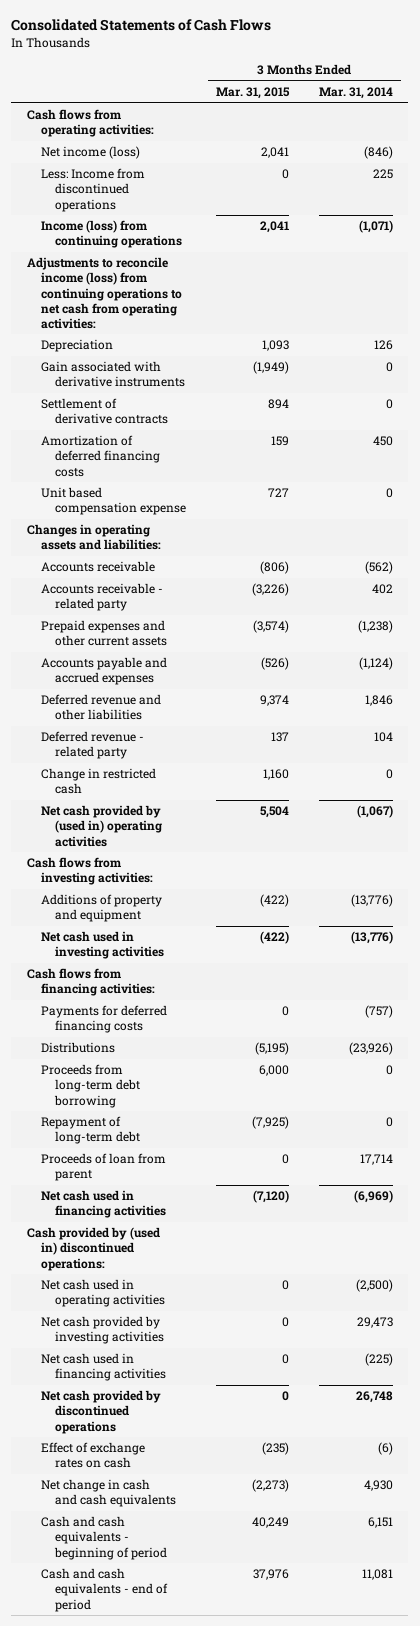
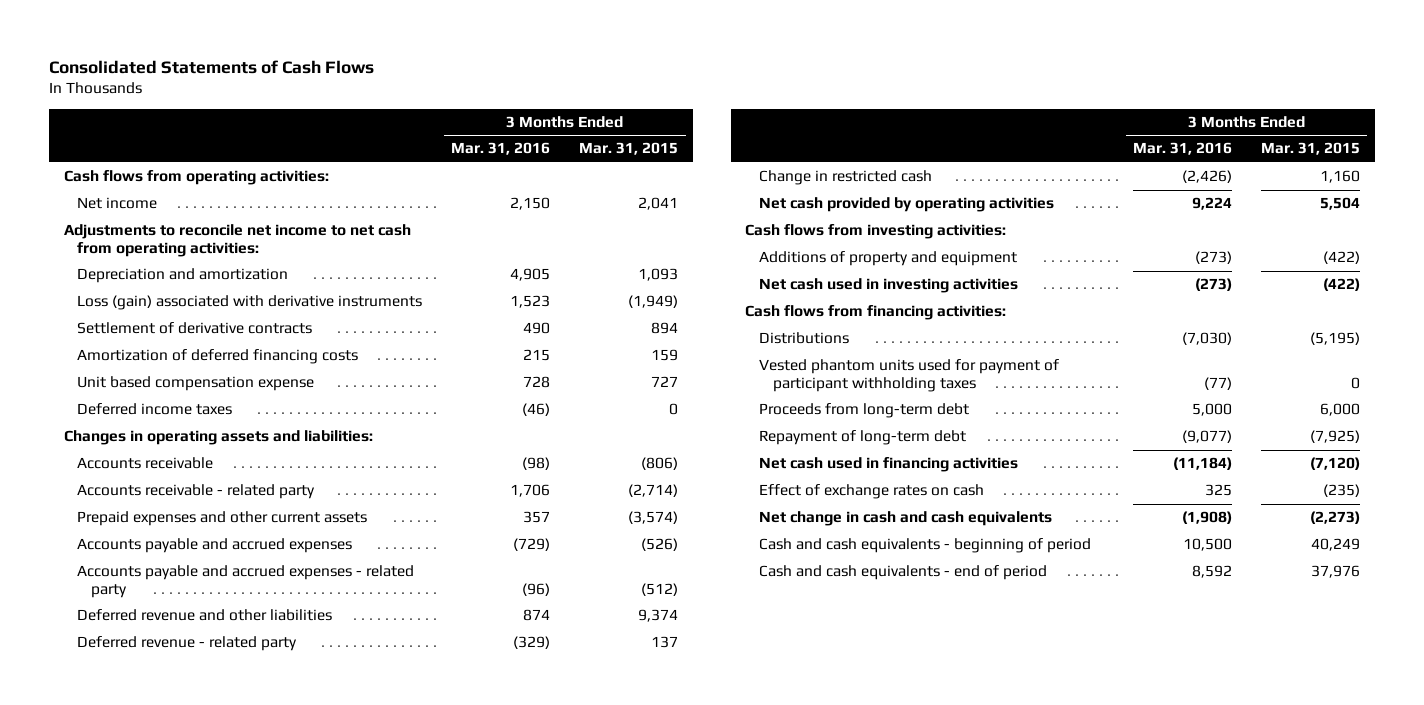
[319,87,394,100] Mar. 31, 2014 -> none
none -> [451,142,551,156] Mar. 31, 2016
[40,168,145,212] Less: Income from discontinued operations -> none
[40,220,182,249] Income (loss) from continuing operations -> none
[40,146,140,160] Net income (loss) -> [77,197,158,210] Net income
[26,257,182,329] Adjustments to reconcile income (loss) from continuing operations to net cash from operating activities: -> [63,224,411,257] Adjustments to reconcile net income to net cash from operating activities:
[40,339,113,353] Depreciation -> [77,268,289,284] Depreciation and amortization
[40,361,185,388] Gain associated with derivative instruments -> [77,295,423,311] Loss (gain) associated with derivative instruments
none -> [77,403,233,416] Deferred income taxes
[251,583,289,597] (3,226) -> [628,484,679,498] (2,714)
none -> [77,565,415,598] Accounts payable and accrued expenses - related party
[40,805,162,847] Net cash provided by (used in) operating activities -> [759,197,1055,213] Net cash provided by operating activities
[40,1005,167,1034] Payments for deferred financing costs -> none
none -> [759,359,1060,392] Vested phantom units used for payment of participant withholding taxes
[40,1064,140,1108] Proceeds from long-term debt borrowing -> [759,403,970,419] Proceeds from long-term debt
[40,1153,166,1182] Proceeds of loan from parent -> none
[26,1227,160,1271] Cash provided by (used in) discontinued operations: -> none
[40,1279,165,1308] Net cash used in operating activities -> none
[40,1316,164,1345] Net cash provided by investing activities -> none
[40,1353,166,1382] Net cash used in financing activities -> none
[40,1390,161,1434] Net cash provided by discontinued operations -> none

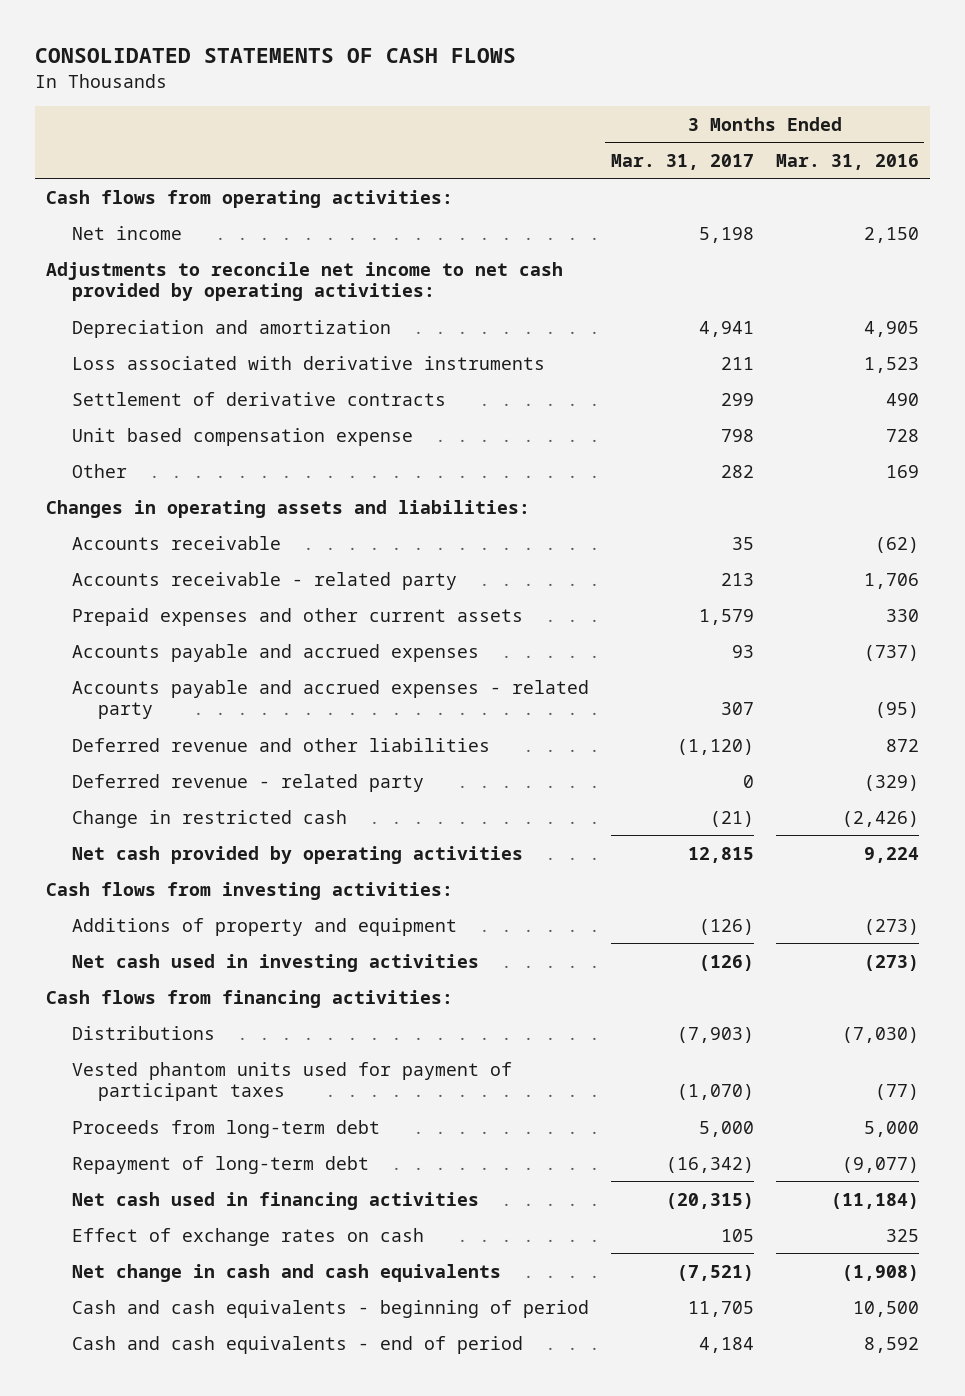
[49,59,375,74] Consolidated Statements of Cash Flows -> [35,48,517,64] CONSOLIDATED STATEMENTS OF CASH FLOWS
[579,142,679,156] Mar. 31, 2015 -> none
none -> [610,153,754,170] Mar. 31, 2017
[63,224,411,257] Adjustments to reconcile net income to net cash from operating activities: -> [45,261,563,302] Adjustments to reconcile net income to net cash provided by operating activities:
[77,295,423,311] Loss (gain) associated with derivative instruments -> [72,355,546,370] Loss associated with derivative instruments
[77,349,359,365] Amortization of deferred financing costs -> none
[77,403,233,416] Deferred income taxes -> none
none -> [72,463,128,478] Other
[522,457,551,471] (98) -> [874,536,919,553] (62)
[523,511,551,524] 357 -> [885,608,919,622] 330
[513,538,551,552] (729) -> [863,644,919,661] (737)
[522,582,551,596] (96) -> [874,702,919,719] (95)
[523,609,551,622] 874 -> [885,738,919,752] 872
[759,359,1060,392] Vested phantom units used for payment of participant withholding taxes -> [72,1061,513,1102] Vested phantom units used for payment of participant taxes

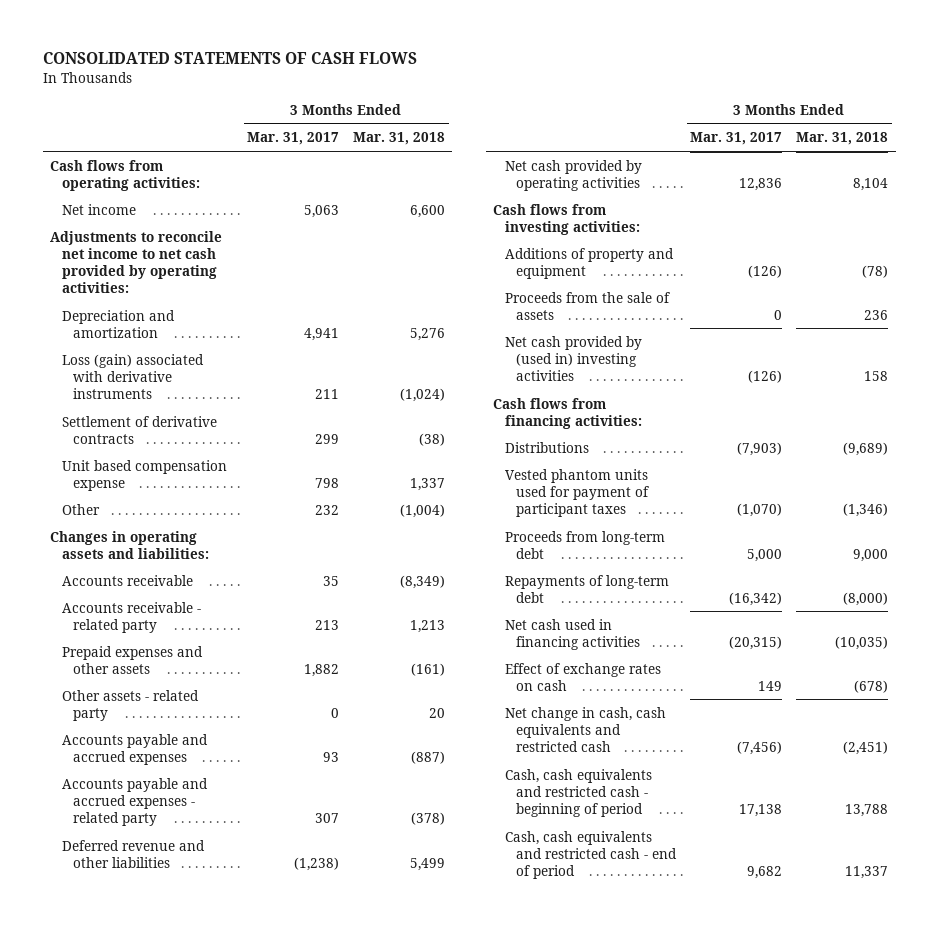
[775,153,919,170] Mar. 31, 2016 -> none
none -> [353,132,446,146] Mar. 31, 2018
[698,226,754,243] 5,198 -> [304,204,340,218] 5,063
[72,355,546,370] Loss associated with derivative instruments -> [61,353,204,399] Loss (gain) associated with derivative instruments
[720,464,754,478] 282 -> [315,504,340,515] 232
[72,607,524,626] Prepaid expenses and other current assets -> [61,645,203,674] Prepaid expenses and other assets
[698,608,754,625] 1,579 -> [304,663,340,677] 1,882
none -> [61,689,199,721] Other assets - related party
[72,773,425,792] Deferred revenue - related party -> none
[72,809,348,828] Change in restricted cash -> none
[676,738,754,755] (1,120) -> [294,856,340,871] (1,238)
[687,846,754,863] 12,815 -> [739,177,783,191] 12,836
none -> [504,291,670,320] Proceeds from the sale of assets
[72,953,480,972] Net cash used in investing activities -> [504,335,642,381] Net cash provided by (used in) investing activities
[72,1155,370,1174] Repayment of long-term debt -> [504,574,669,603] Repayments of long-term debt
[720,1228,754,1242] 105 -> [758,680,783,691] 149
[72,1263,502,1282] Net change in cash and cash equivalents -> [504,706,666,752] Net change in cash, cash equivalents and restricted cash
[676,1264,754,1281] (7,521) -> [737,740,783,755] (7,456)
[72,1299,590,1318] Cash and cash equivalents - beginning of period -> [504,768,652,817] Cash, cash equivalents and restricted cash - beginning of period
[687,1300,754,1317] 11,705 -> [739,803,783,817] 17,138
[72,1335,524,1354] Cash and cash equivalents - end of period -> [504,830,678,879] Cash, cash equivalents and restricted cash - end of period
[698,1336,754,1353] 4,184 -> [747,865,783,879] 9,682

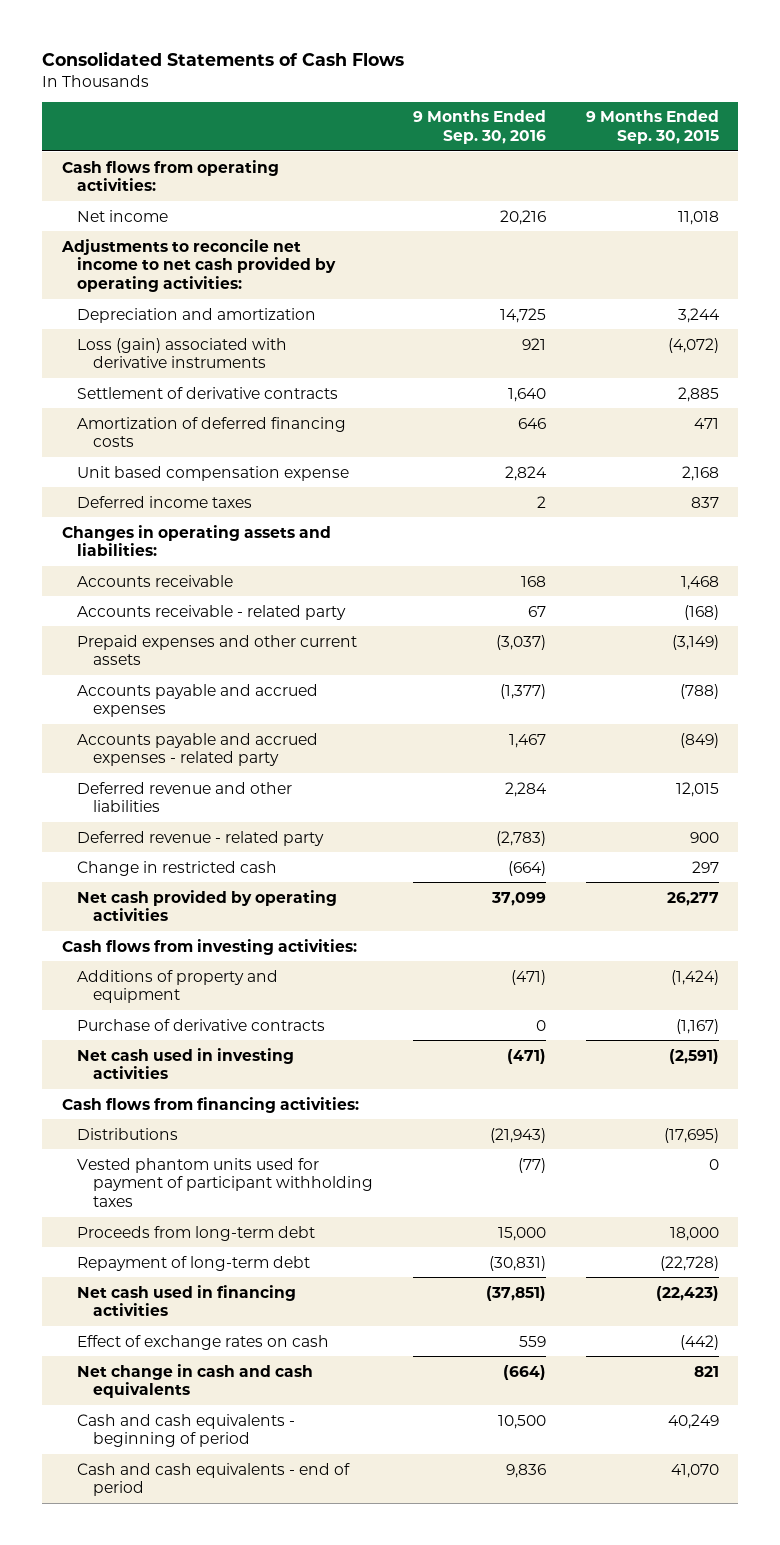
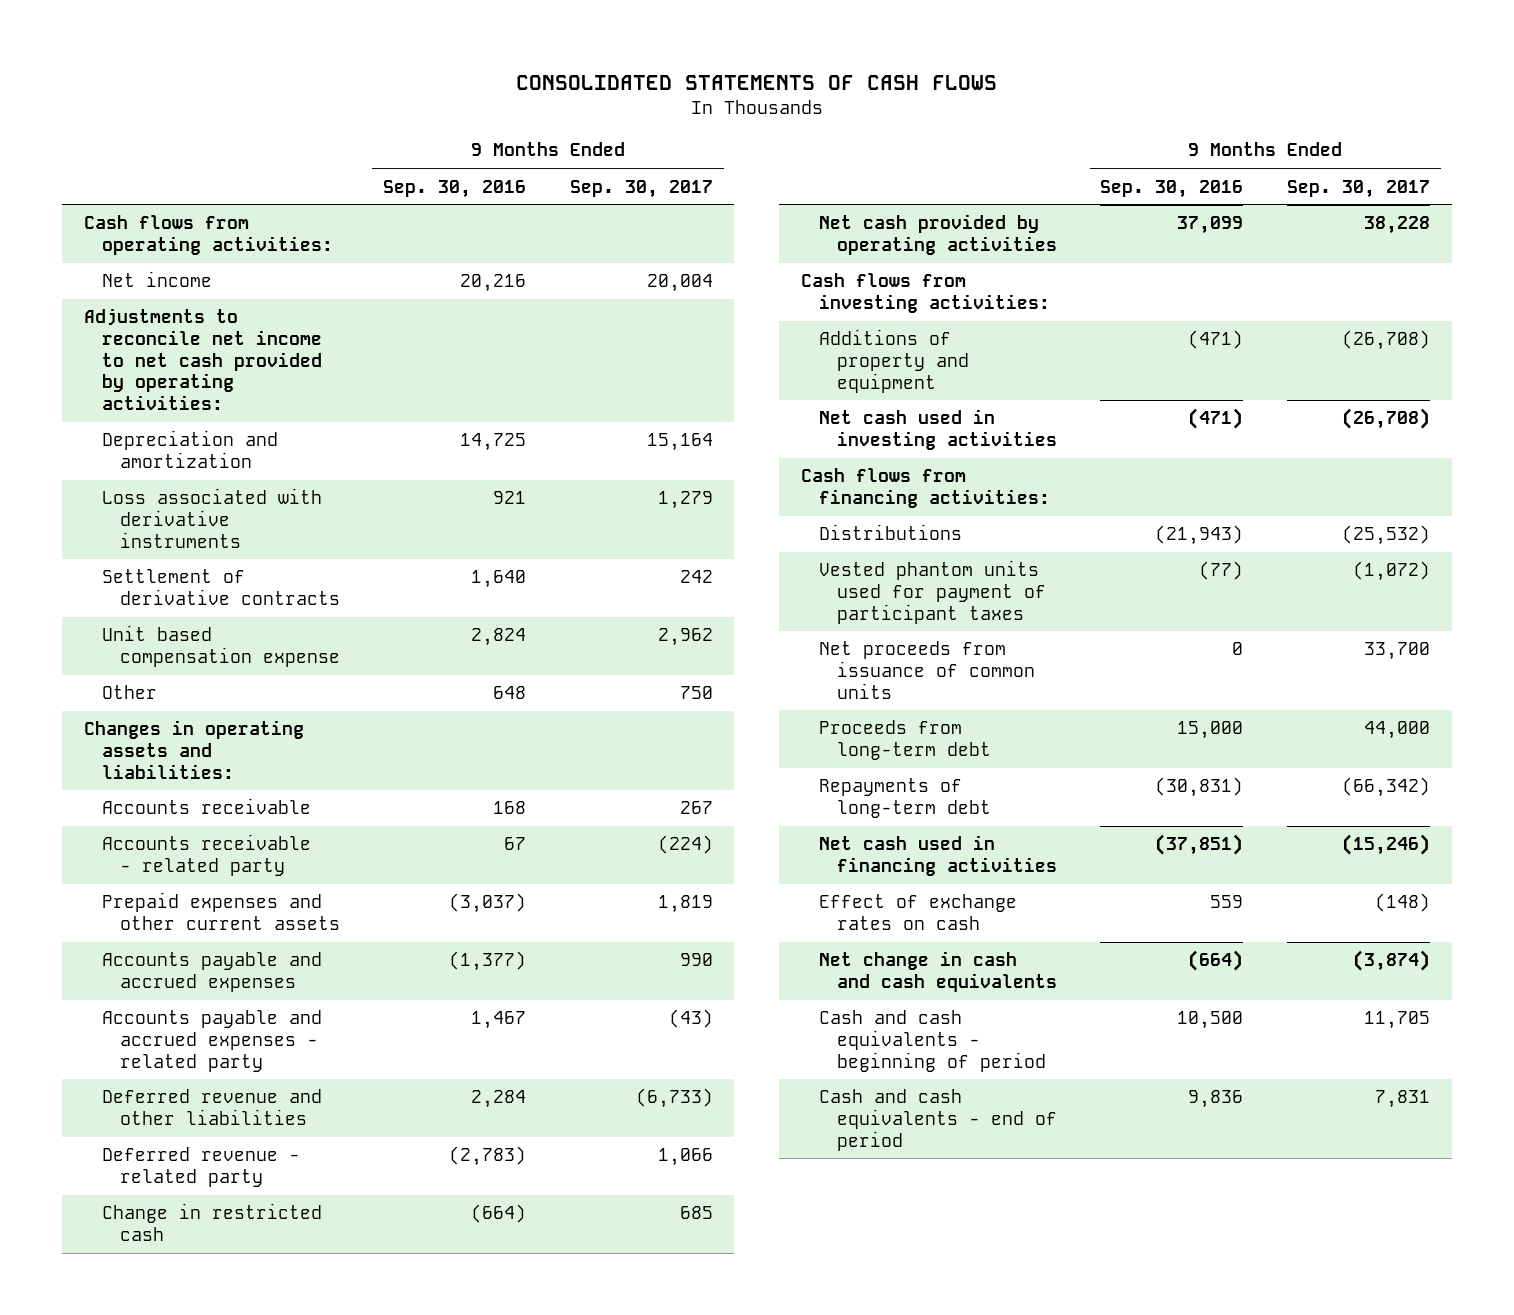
[41,50,404,66] Consolidated Statements of Cash Flows -> [515,74,997,90] CONSOLIDATED STATEMENTS OF CASH FLOWS
[585,110,719,145] 9 Months Ended Sep. 30, 2015 -> none
none -> [569,179,713,198] Sep. 30, 2017
[77,337,288,369] Loss (gain) associated with derivative instruments -> [101,488,322,548] Loss associated with derivative instruments
[77,416,347,448] Amortization of deferred financing costs -> none
[77,495,253,508] Deferred income taxes -> none
none -> [101,685,157,700] Other
[77,1018,326,1031] Purchase of derivative contracts -> none
[77,1157,374,1207] Vested phantom units used for payment of participant withholding taxes -> [819,560,1046,624] Vested phantom units used for payment of participant taxes
none -> [819,641,1035,699] Net proceeds from issuance of common units
[77,1255,311,1271] Repayment of long-term debt -> [819,778,991,818] Repayments of long-term debt

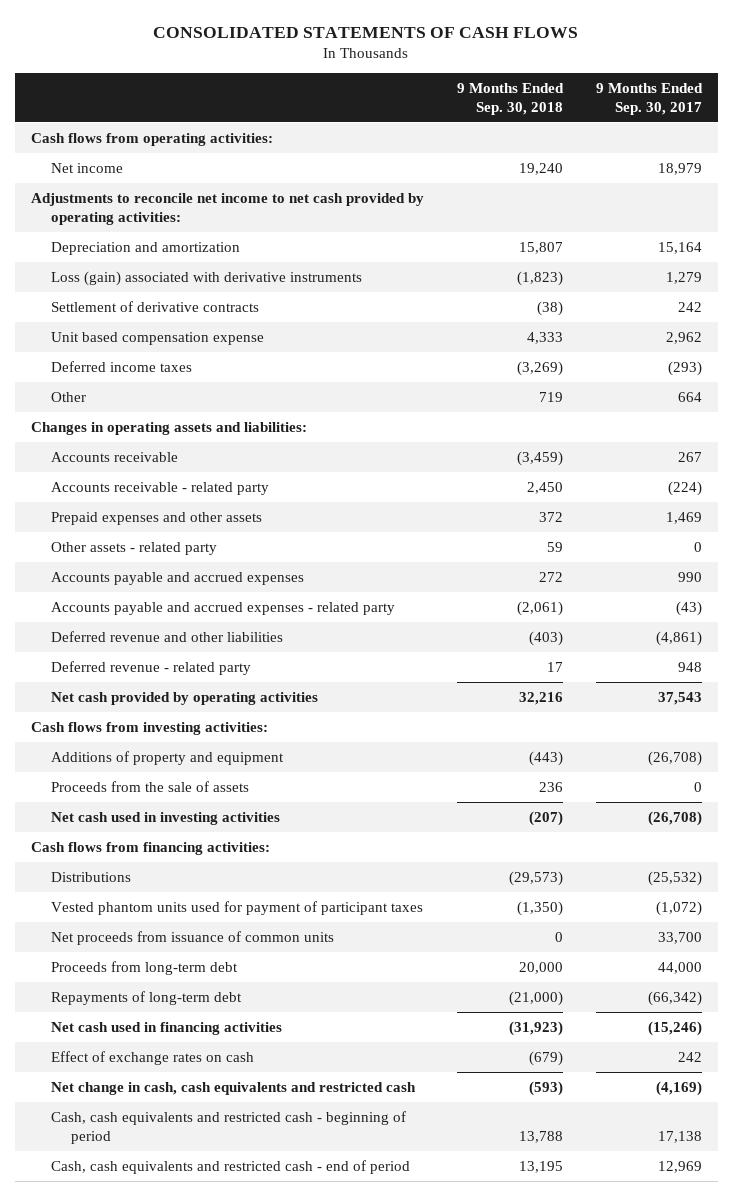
[383,179,527,198] Sep. 30, 2016 -> none
none -> [456,83,564,115] 9 Months Ended Sep. 30, 2018
[646,274,713,293] 20,004 -> [657,162,702,175] 18,979
[101,488,322,548] Loss associated with derivative instruments -> [50,270,362,286] Loss (gain) associated with derivative instruments
none -> [50,360,192,372] Deferred income taxes
[679,686,713,700] 750 -> [677,391,702,402] 664
[101,892,340,930] Prepaid expenses and other current assets -> [50,511,262,525] Prepaid expenses and other assets
[657,895,713,914] 1,819 -> [665,511,702,524] 1,469
none -> [50,541,217,555] Other assets - related party
[101,1203,322,1241] Change in restricted cash -> none
[635,1088,713,1109] (6,733) -> [655,630,702,646] (4,861)
[657,1148,713,1167] 1,066 -> [677,661,702,672] 948
[1363,216,1430,235] 38,228 -> [657,691,702,705] 37,543
none -> [50,780,249,792] Proceeds from the sale of assets
[1374,893,1430,913] (148) -> [677,1051,702,1062] 242
[819,951,1057,992] Net change in cash and cash equivalents -> [50,1081,416,1095] Net change in cash, cash equivalents and restricted cash
[1352,950,1430,972] (3,874) -> [655,1080,702,1096] (4,169)
[819,1010,1046,1072] Cash and cash equivalents - beginning of period -> [50,1110,406,1144] Cash, cash equivalents and restricted cash - beginning of period
[1363,1011,1430,1030] 11,705 -> [657,1130,702,1143] 17,138
[819,1089,1057,1151] Cash and cash equivalents - end of period -> [50,1159,410,1174] Cash, cash equivalents and restricted cash - end of period
[1374,1090,1430,1109] 7,831 -> [657,1160,702,1173] 12,969

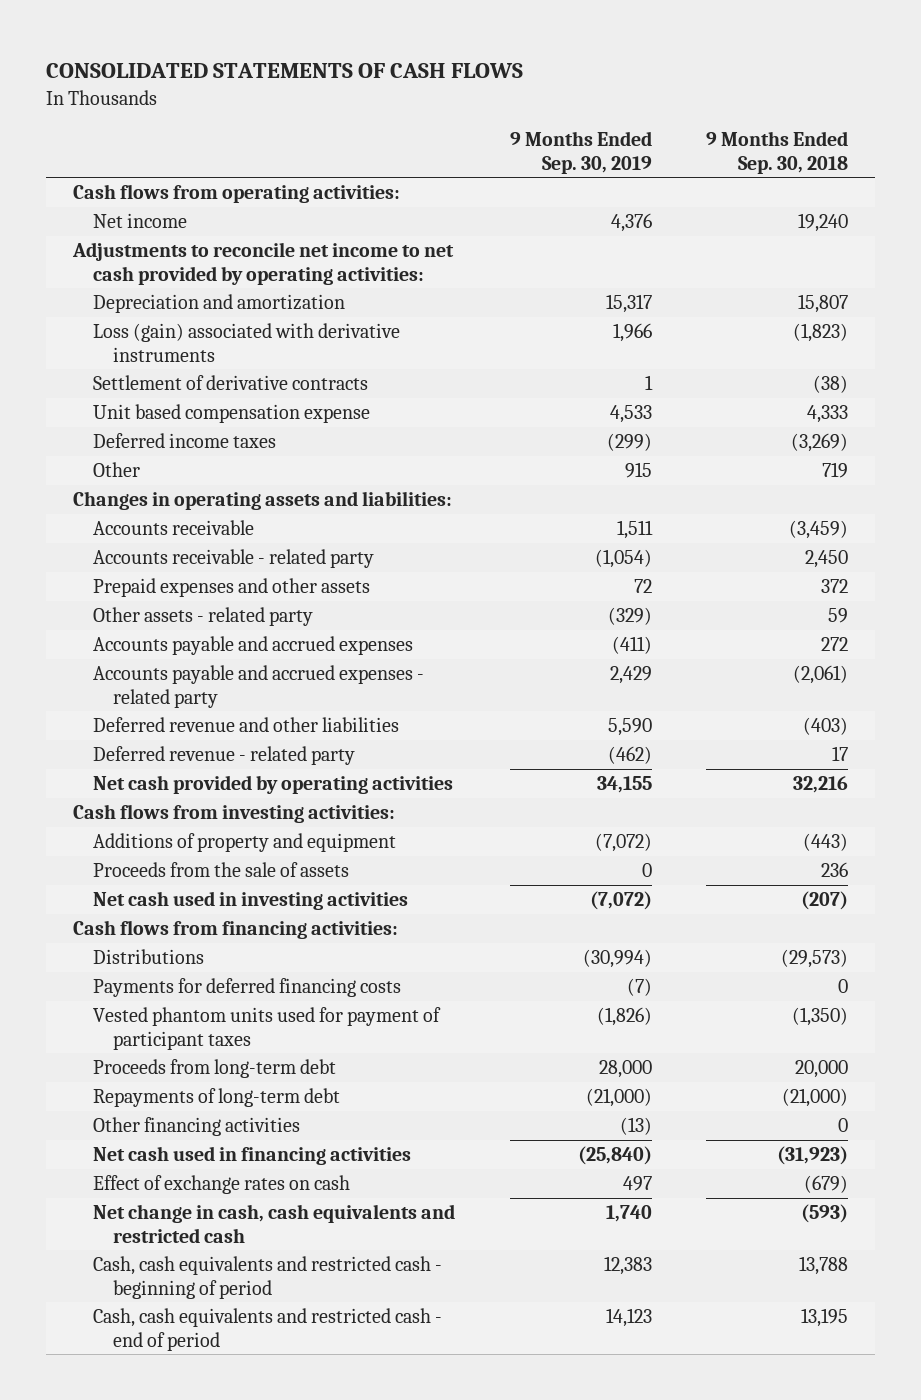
[595,83,703,115] 9 Months Ended Sep. 30, 2017 -> none
none -> [509,131,652,174] 9 Months Ended Sep. 30, 2019
none -> [93,978,402,998] Payments for deferred financing costs
[50,930,334,945] Net proceeds from issuance of common units -> none
none -> [93,1117,301,1137] Other financing activities

